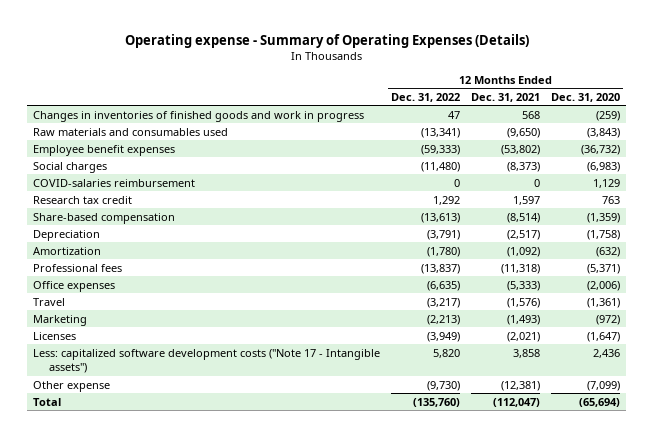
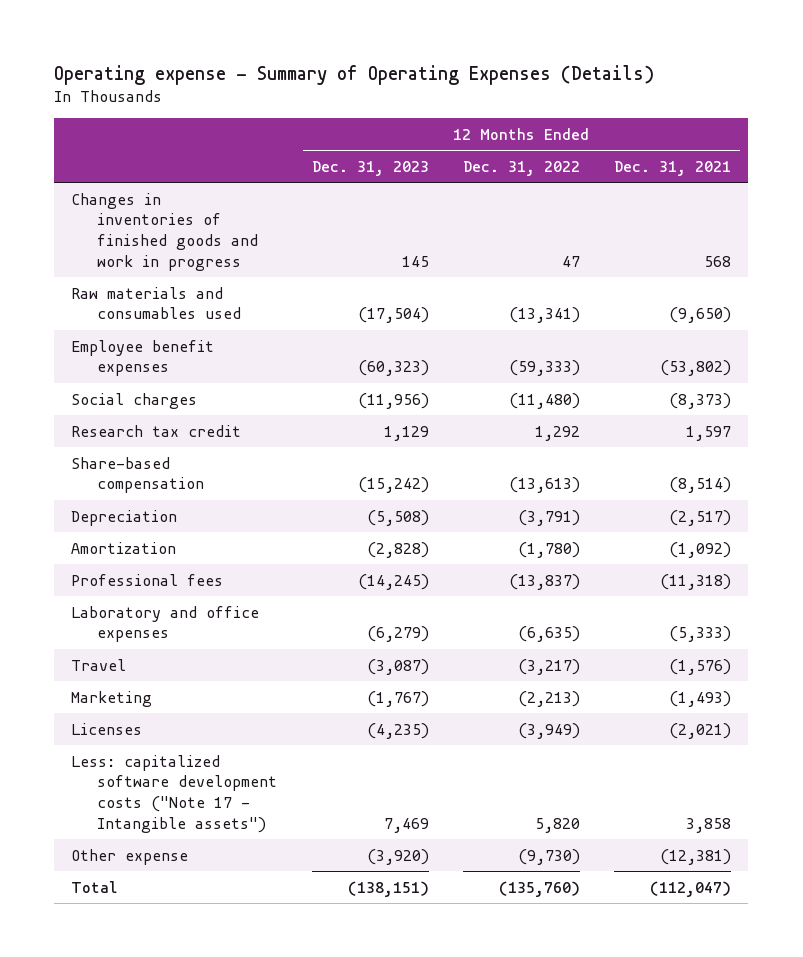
[551,92,621,102] Dec. 31, 2020 -> none
none -> [311,160,429,176] Dec. 31, 2023
[32,178,195,187] COVID-salaries reimbursement -> none
[32,280,115,292] Office expenses -> [71,605,260,643] Laboratory and office expenses

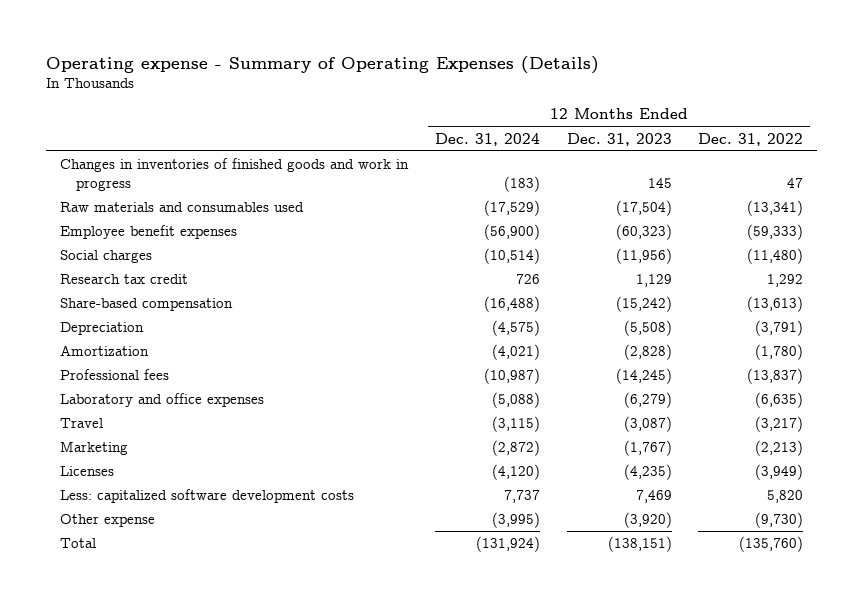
[614,160,732,176] Dec. 31, 2021 -> none
none -> [434,132,540,146] Dec. 31, 2024
[71,754,278,833] Less: capitalized software development costs ("Note 17 - Intangible assets") -> [59,489,354,504] Less: capitalized software development costs

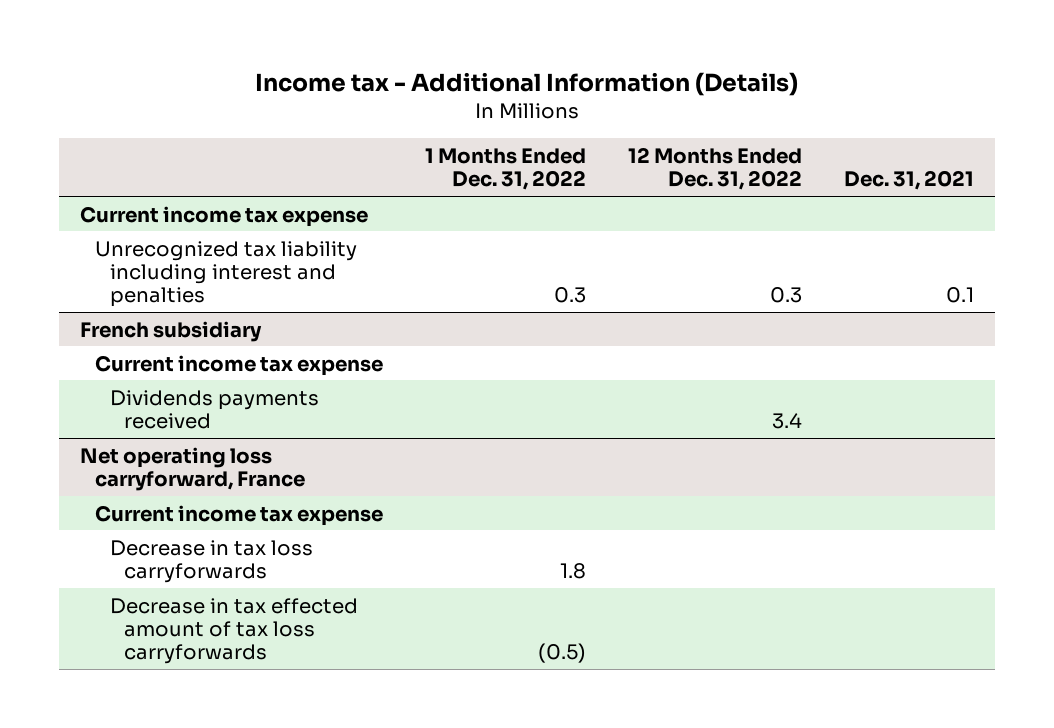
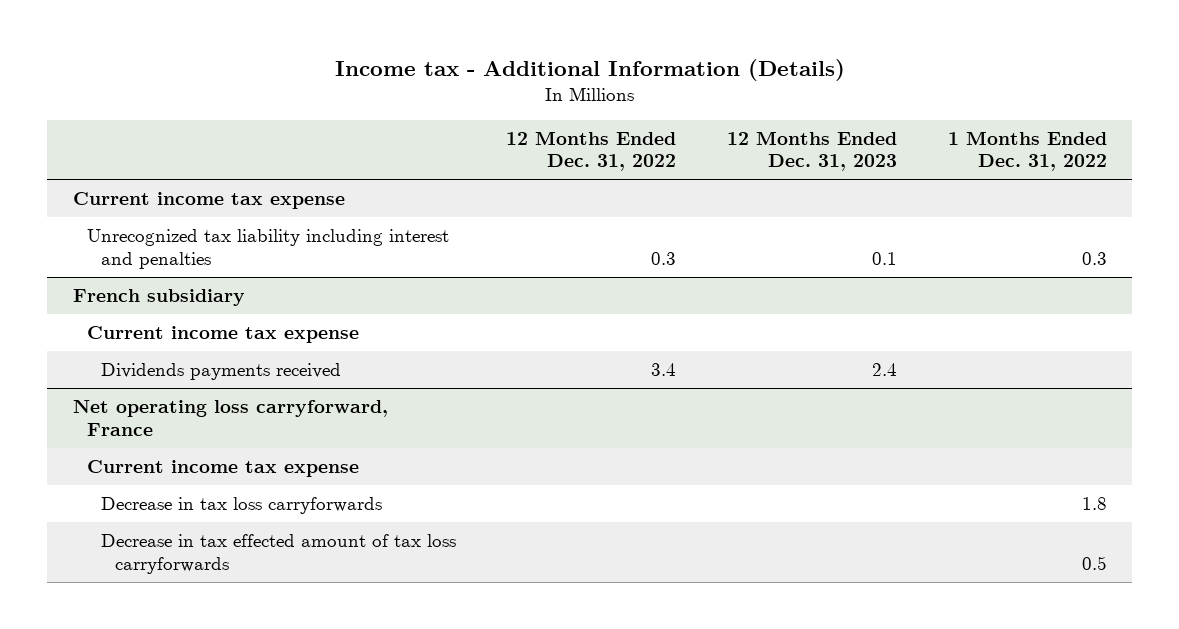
[843,170,974,191] Dec. 31, 2021 -> none
none -> [727,130,898,172] 12 Months Ended Dec. 31, 2023
[537,643,586,664] (0.5) -> [1081,555,1107,570] 0.5

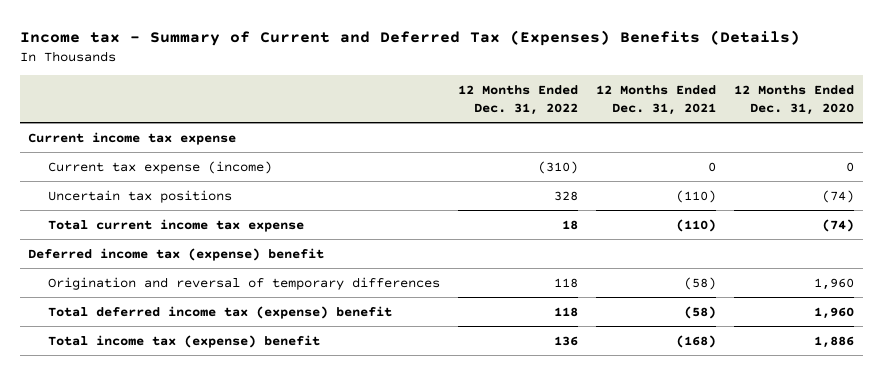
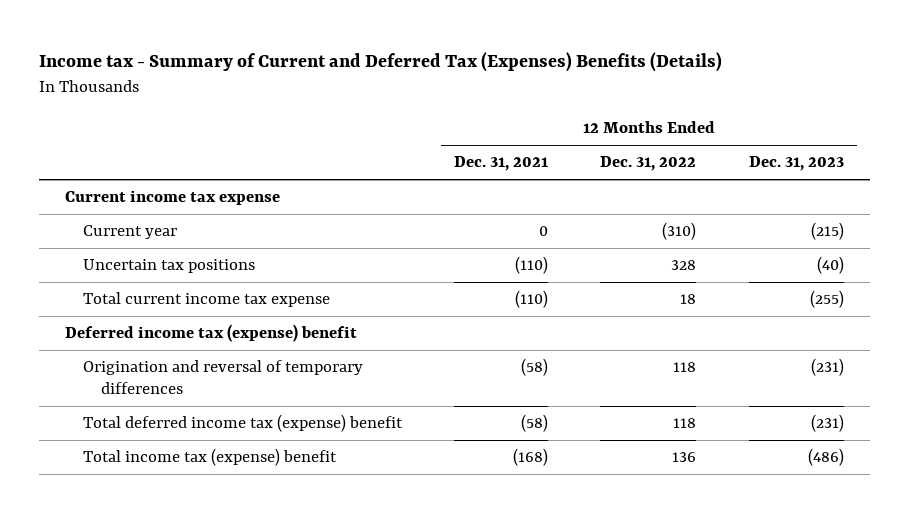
[733,84,854,116] 12 Months Ended Dec. 31, 2020 -> none
none -> [748,156,844,172] Dec. 31, 2023
[48,160,273,174] Current tax expense (income) -> [83,225,178,240] Current year

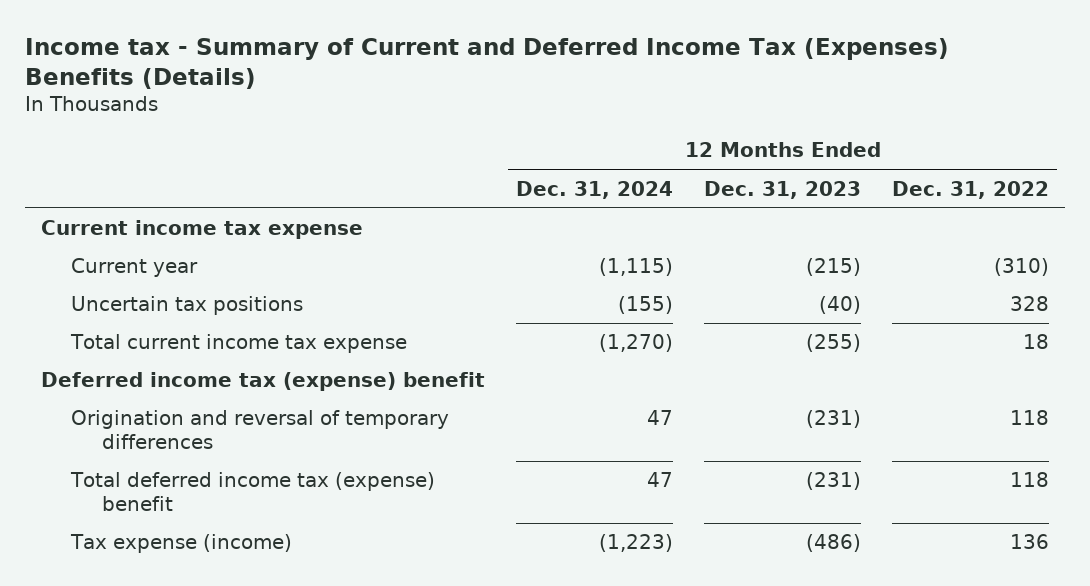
[38,52,722,73] Income tax - Summary of Current and Deferred Tax (Expenses) Benefits (Details) -> [25,38,950,90] Income tax - Summary of Current and Deferred Income Tax (Expenses) Benefits (Details)
[454,156,549,172] Dec. 31, 2021 -> none
none -> [515,180,673,199] Dec. 31, 2024
[83,448,338,467] Total income tax (expense) benefit -> [70,534,293,554] Tax expense (income)

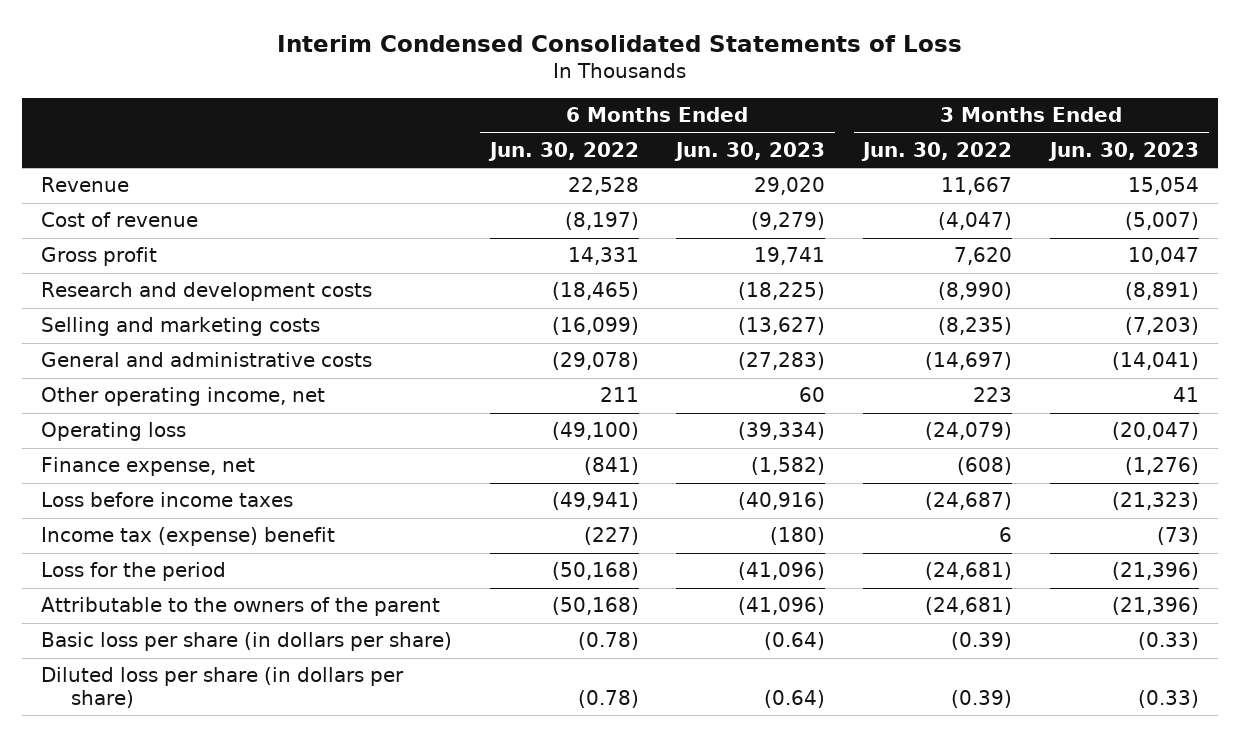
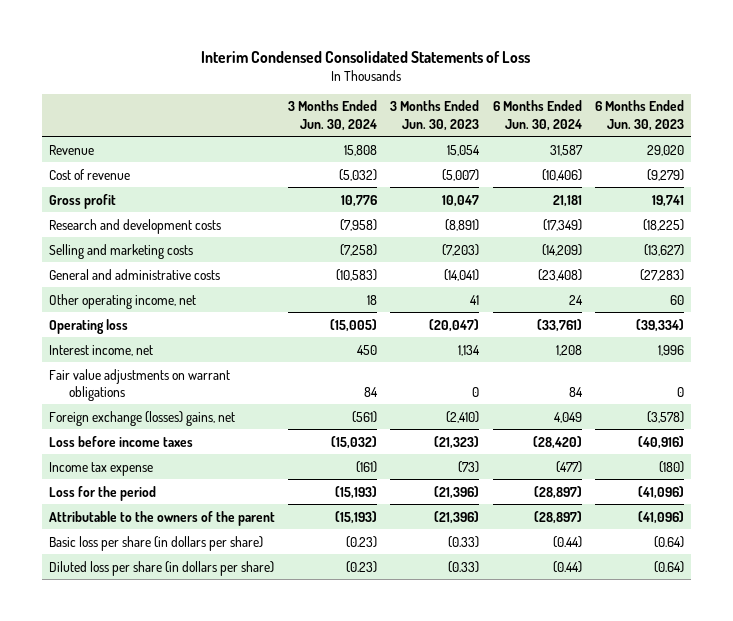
[487,141,639,161] Jun. 30, 2022 -> none
[861,141,1013,161] Jun. 30, 2022 -> none
none -> [287,100,377,131] 3 Months Ended Jun. 30, 2024
none -> [492,100,582,131] 6 Months Ended Jun. 30, 2024
[40,457,255,477] Finance expense, net -> none
none -> [48,344,153,356] Interest income, net
none -> [48,368,230,401] Fair value adjustments on warrant obligations
none -> [48,410,235,426] Foreign exchange (losses) gains, net
[40,527,335,547] Income tax (expense) benefit -> [48,461,153,476] Income tax expense

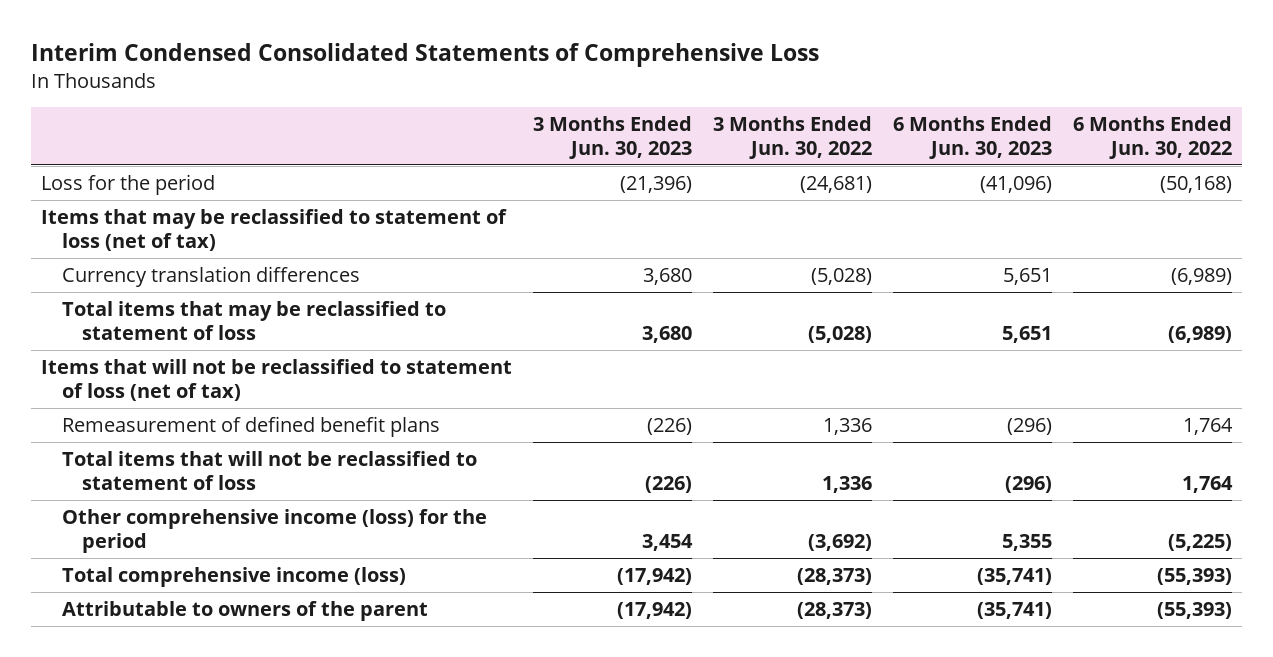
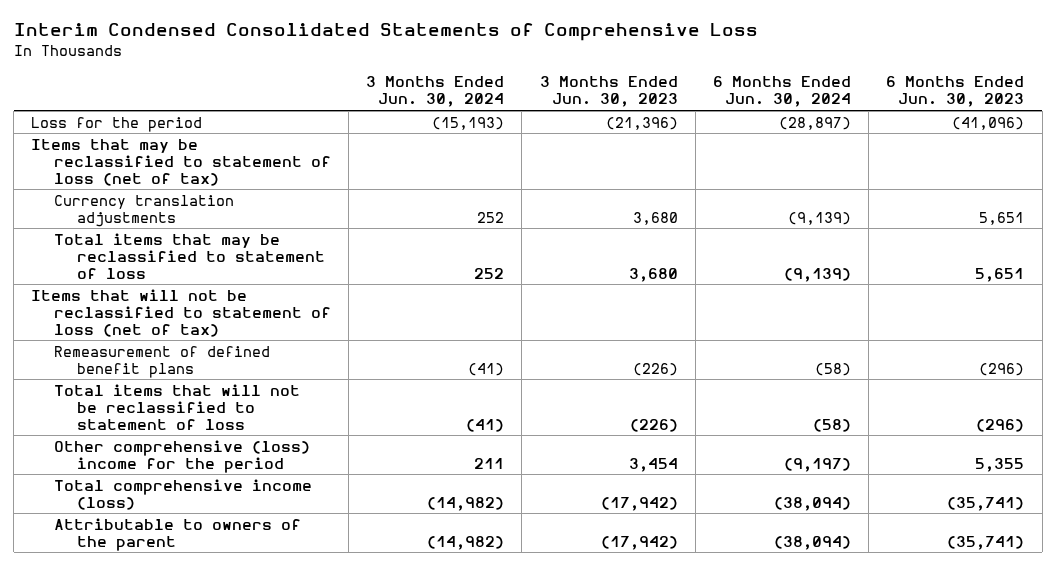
[713,115,873,159] 3 Months Ended Jun. 30, 2022 -> none
[1072,115,1232,159] 6 Months Ended Jun. 30, 2022 -> none
none -> [366,76,505,108] 3 Months Ended Jun. 30, 2024
none -> [713,76,852,108] 6 Months Ended Jun. 30, 2024
[61,265,360,287] Currency translation differences -> [53,194,234,227] Currency translation adjustments
[61,508,487,553] Other comprehensive income (loss) for the period -> [53,439,310,473] Other comprehensive (loss) income for the period

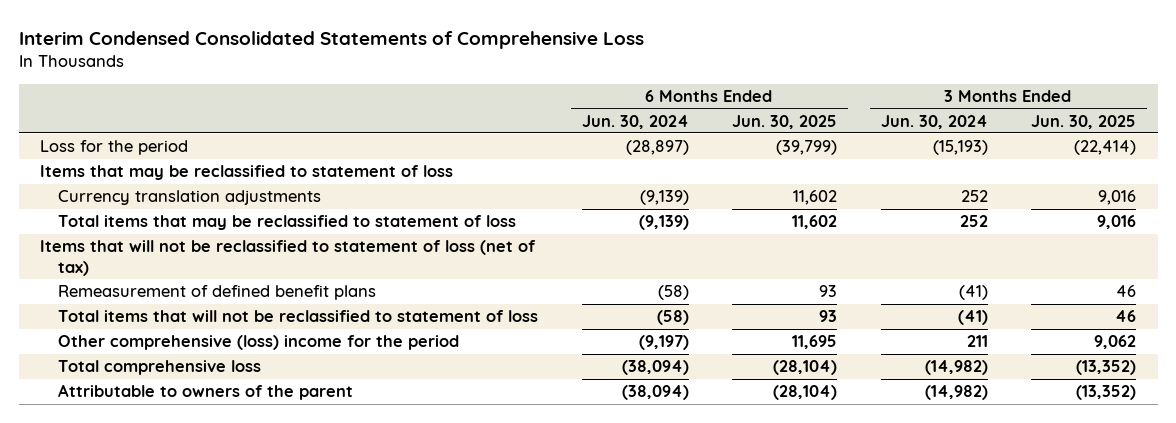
[539,76,678,108] 3 Months Ended Jun. 30, 2023 -> none
[886,76,1025,108] 6 Months Ended Jun. 30, 2023 -> none
none -> [732,114,838,129] Jun. 30, 2025
none -> [1031,114,1137,129] Jun. 30, 2025
[31,138,331,186] Items that may be reclassified to statement of loss (net of tax) -> [40,165,454,181] Items that may be reclassified to statement of loss
[53,478,312,510] Total comprehensive income (loss) -> [58,360,262,376] Total comprehensive loss

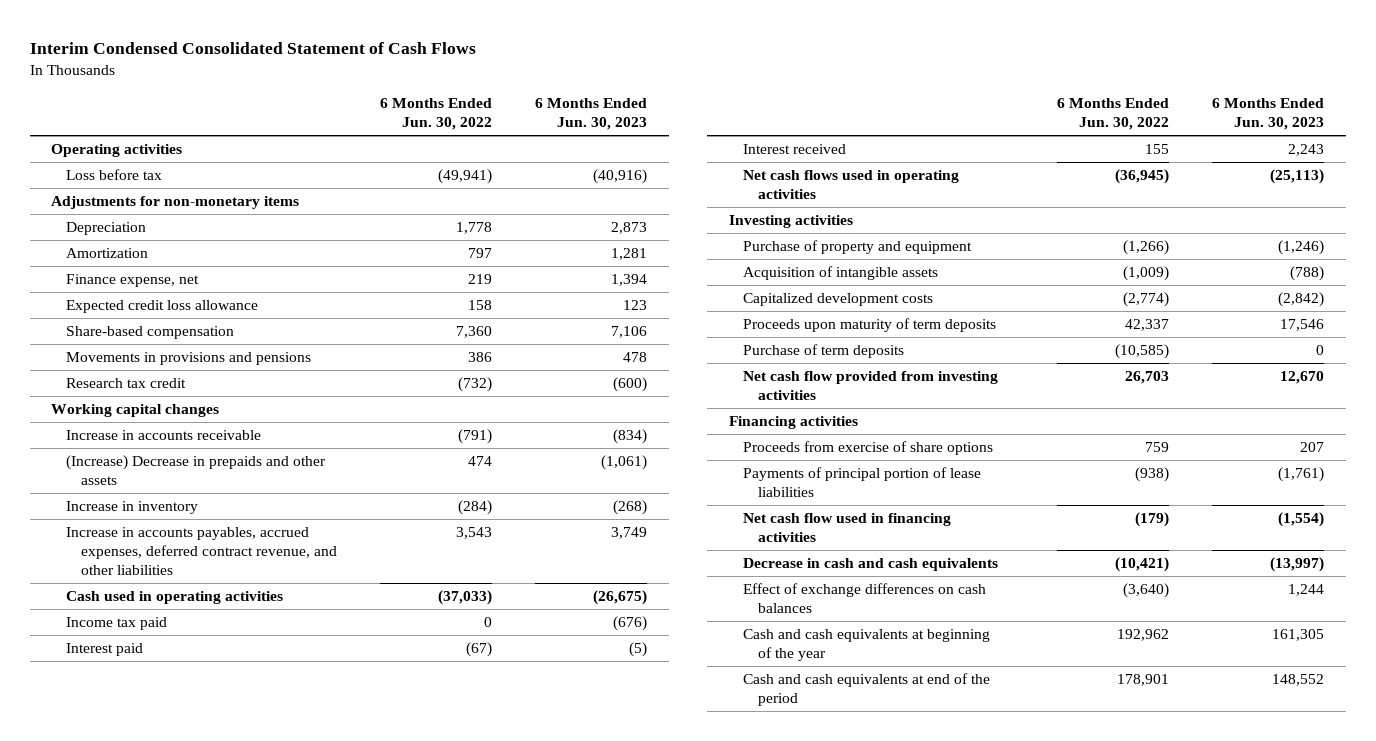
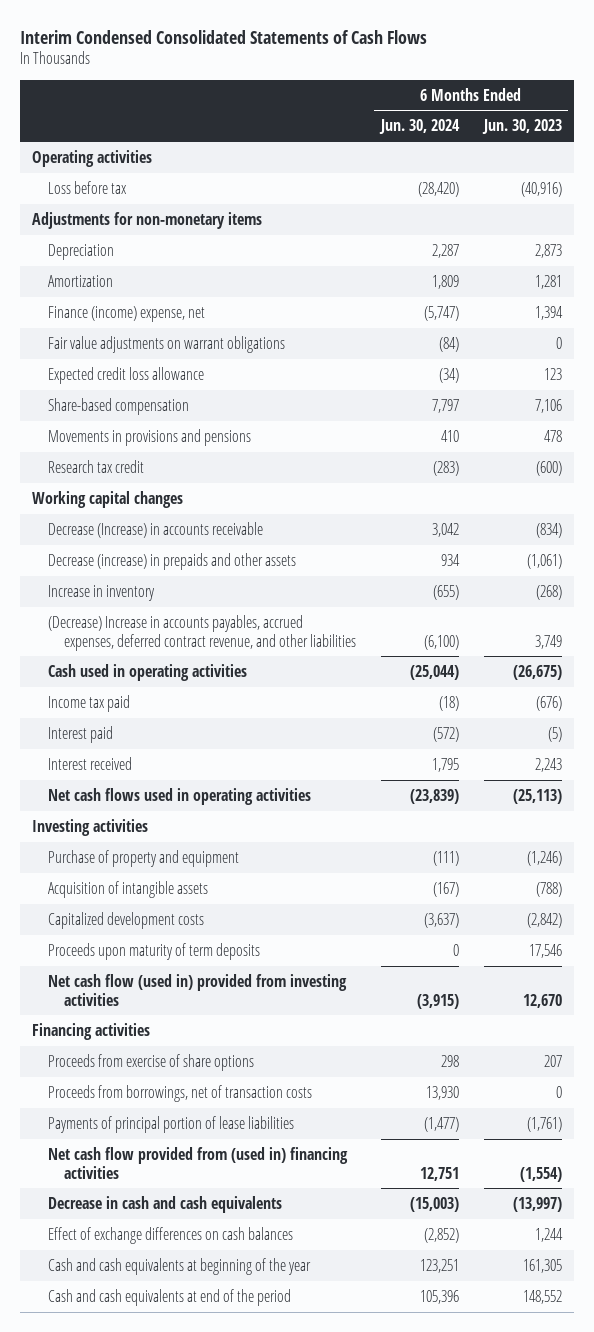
[29,41,476,54] Interim Condensed Consolidated Statement of Cash Flows -> [19,29,427,44] Interim Condensed Consolidated Statements of Cash Flows
[379,98,492,130] 6 Months Ended Jun. 30, 2022 -> none
none -> [378,119,460,135] Jun. 30, 2024
[65,274,199,288] Finance expense, net -> [47,305,205,322] Finance (income) expense, net
none -> [47,335,285,353] Fair value adjustments on warrant obligations
[65,430,261,441] Increase in accounts receivable -> [47,521,263,538] Decrease (Increase) in accounts receivable
[65,455,326,485] (Increase) Decrease in prepaids and other assets -> [47,552,296,570] Decrease (increase) in prepaids and other assets
[65,527,337,575] Increase in accounts payables, accrued expenses, deferred contract revenue, and other liabilities -> [47,614,356,651] (Decrease) Increase in accounts payables, accrued expenses, deferred contract revenue, and other liabilities
[743,344,905,359] Purchase of term deposits -> none
[743,371,999,400] Net cash flow provided from investing activities -> [47,973,347,1006] Net cash flow (used in) provided from investing activities
none -> [47,1084,312,1102] Proceeds from borrowings, net of transaction costs
[743,513,952,542] Net cash flow used in financing activities -> [47,1146,348,1179] Net cash flow provided from (used in) financing activities

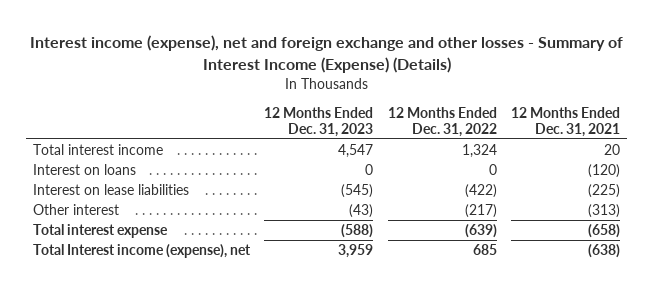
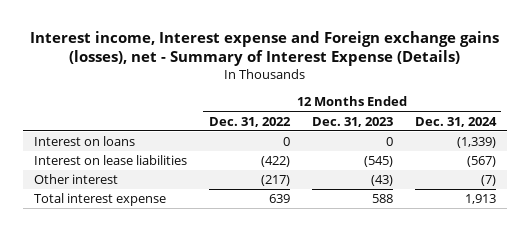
[29,34,623,73] Interest income (expense), net and foreign exchange and other losses - Summary of Interest Income (Expense) (Details) -> [29,30,499,67] Interest income, Interest expense and Foreign exchange gains (losses), net - Summary of Interest Expense (Details)
[510,106,620,137] 12 Months Ended Dec. 31, 2021 -> none
none -> [414,116,497,127] Dec. 31, 2024
[33,144,164,156] Total interest income -> none
[33,244,252,259] Total Interest income (expense), net -> none
[341,224,374,239] (588) -> [371,194,393,204] 588
[464,224,497,239] (639) -> [268,194,290,204] 639

